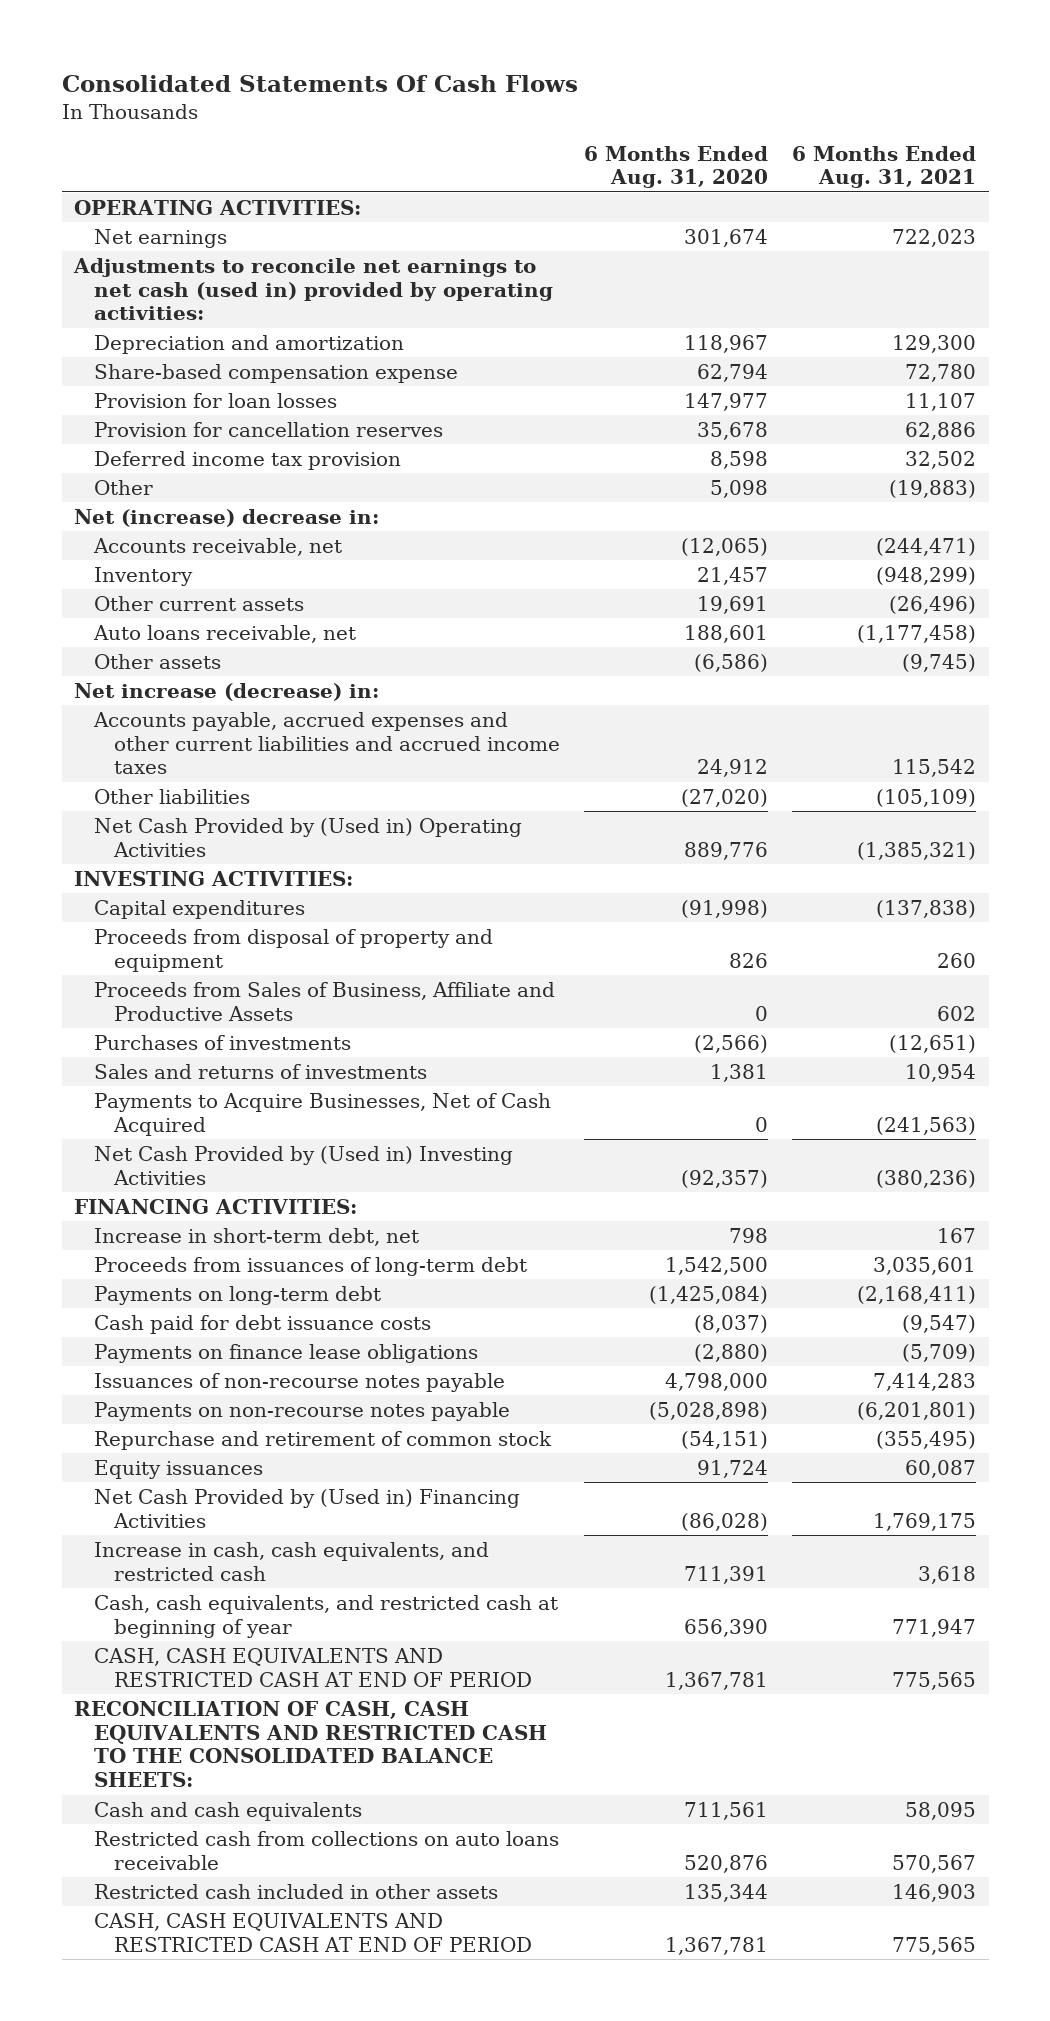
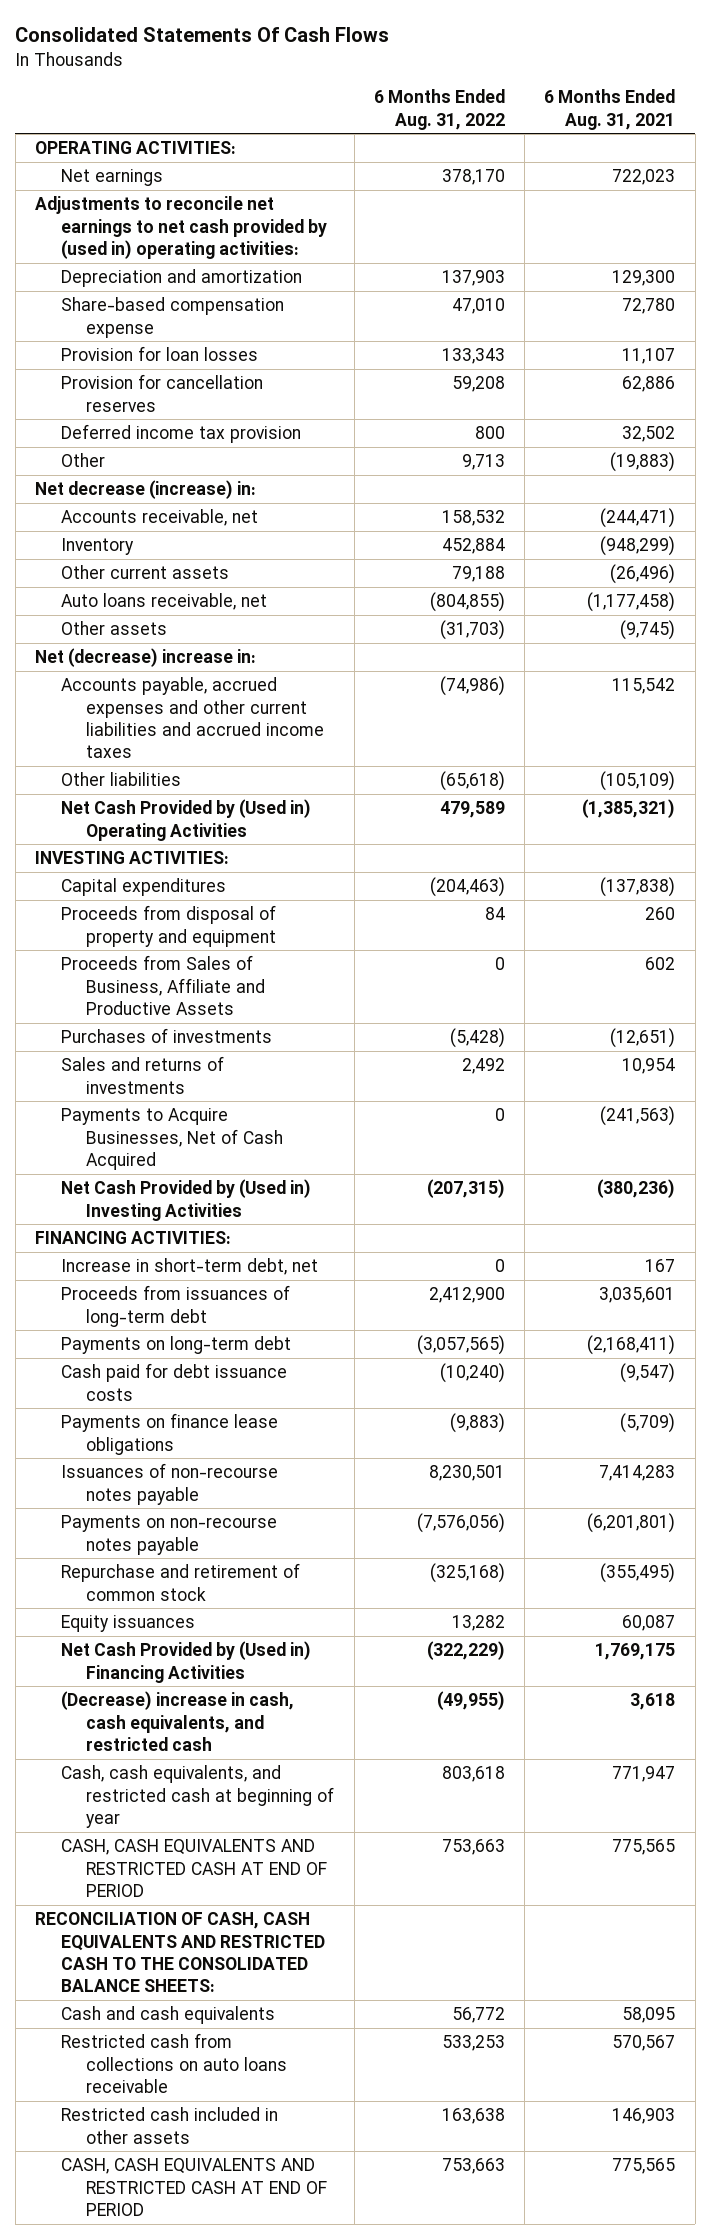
[584,145,769,189] 6 Months Ended Aug. 31, 2020 -> none
none -> [373,89,505,130] 6 Months Ended Aug. 31, 2022
[72,257,553,321] Adjustments to reconcile net earnings to net cash (used in) provided by operating activities: -> [35,196,327,259] Adjustments to reconcile net earnings to net cash provided by (used in) operating activities:
[73,508,379,527] Net (increase) decrease in: -> [35,480,257,500] Net decrease (increase) in:
[73,682,379,701] Net increase (decrease) in: -> [35,648,257,668] Net (decrease) increase in:
[93,1541,489,1581] Increase in cash, cash equivalents, and restricted cash -> [60,1691,294,1751] (Decrease) increase in cash, cash equivalents, and restricted cash

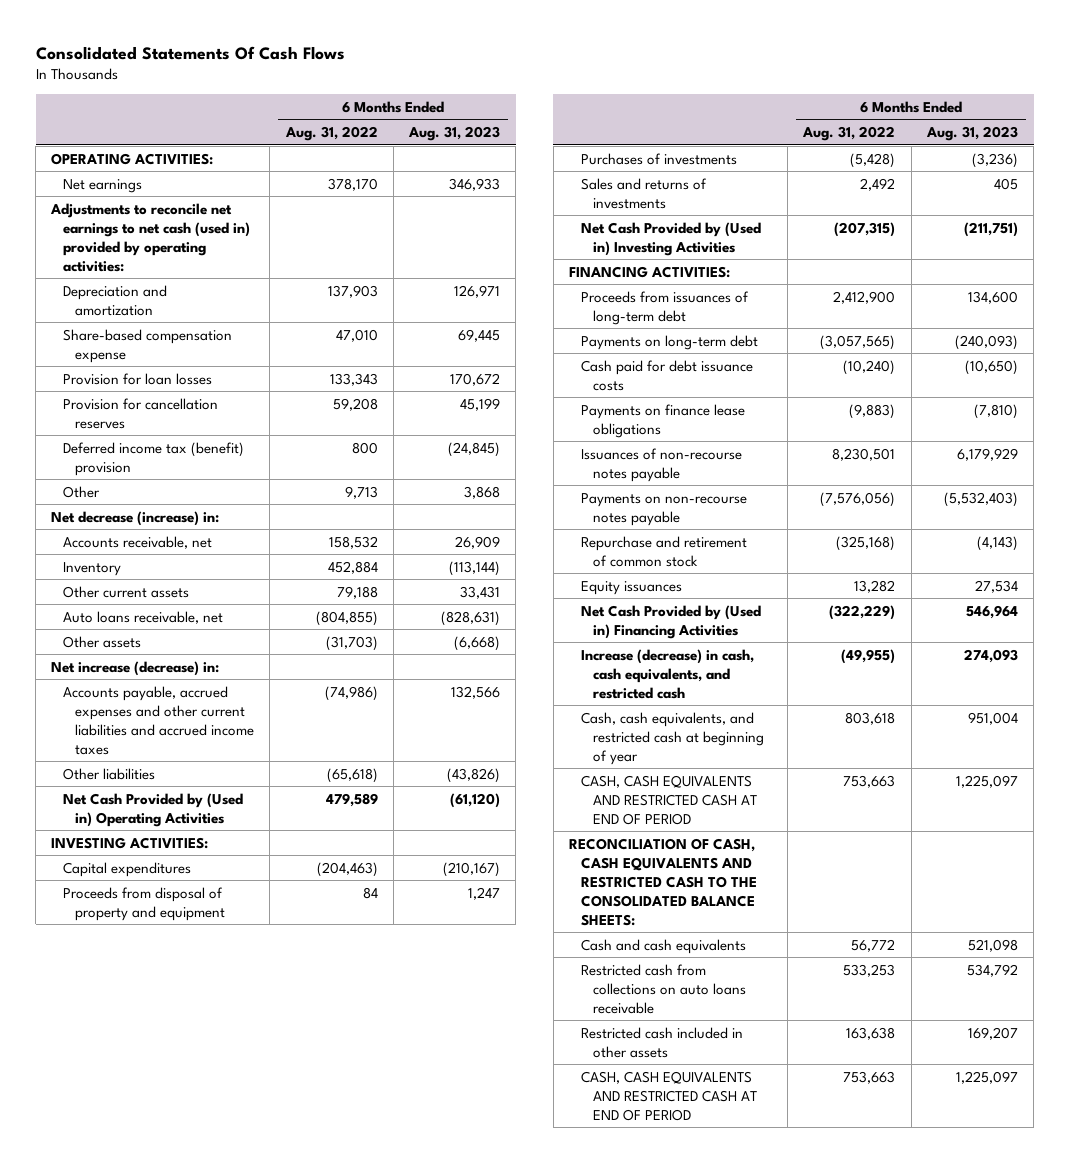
[544,89,676,130] 6 Months Ended Aug. 31, 2021 -> none
none -> [408,126,501,142] Aug. 31, 2023
[35,196,327,259] Adjustments to reconcile net earnings to net cash provided by (used in) operating activities: -> [50,202,251,272] Adjustments to reconcile net earnings to net cash (used in) provided by operating activities:
[60,424,301,444] Deferred income tax provision -> [63,441,245,476] Deferred income tax (benefit) provision
[35,648,257,668] Net (decrease) increase in: -> [51,660,220,676] Net increase (decrease) in:
[60,955,266,1015] Proceeds from Sales of Business, Affiliate and Productive Assets -> none
[60,1108,284,1170] Payments to Acquire Businesses, Net of Cash Acquired -> none
[60,1258,318,1276] Increase in short-term debt, net -> none
[60,1691,294,1751] (Decrease) increase in cash, cash equivalents, and restricted cash -> [581,648,755,699] Increase (decrease) in cash, cash equivalents, and restricted cash

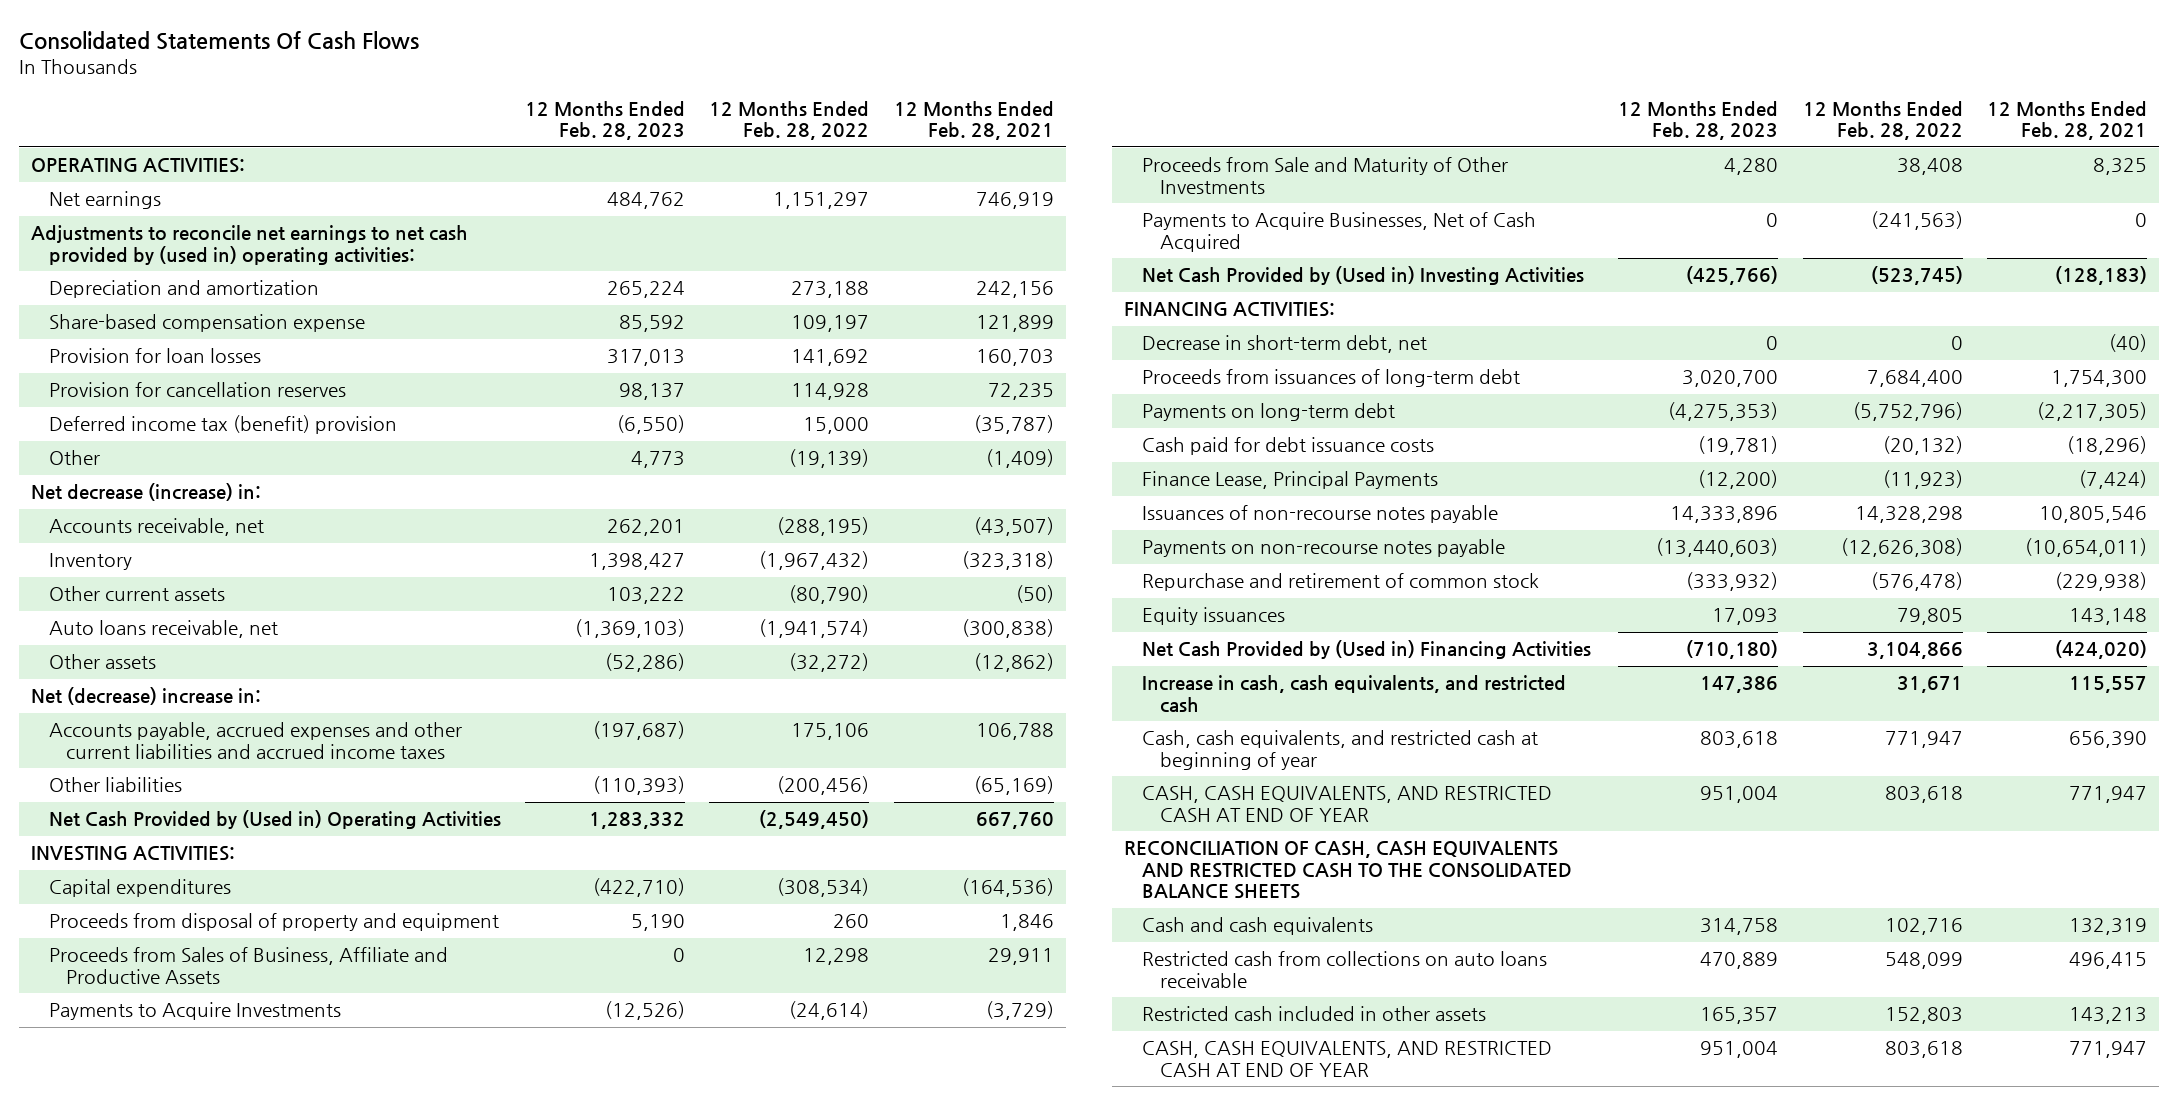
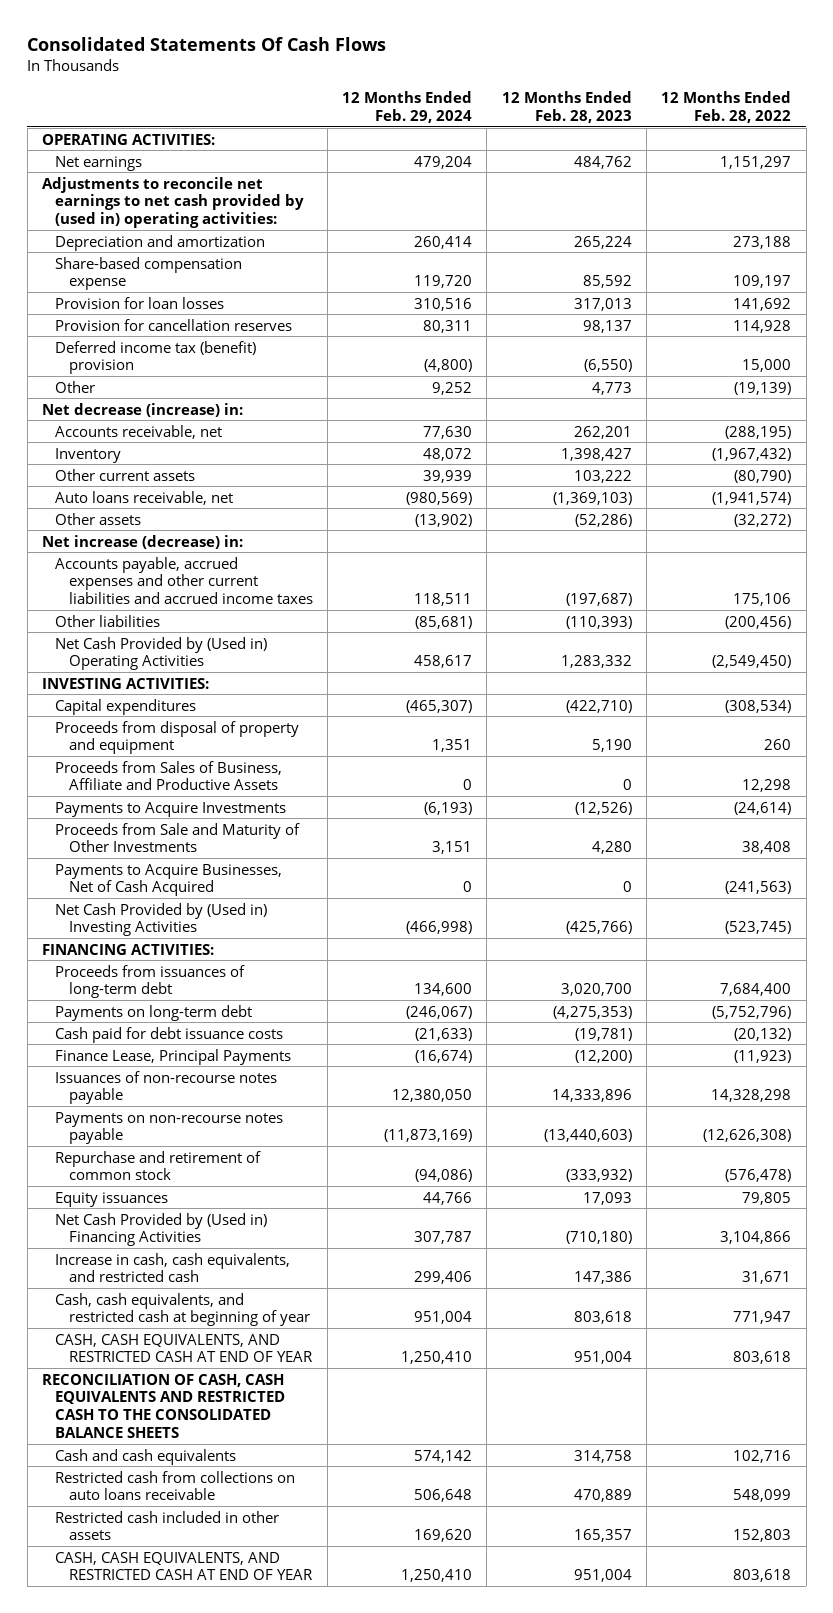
[893,100,1054,141] 12 Months Ended Feb. 28, 2021 -> none
none -> [342,90,473,123] 12 Months Ended Feb. 29, 2024
[31,687,262,706] Net (decrease) increase in: -> [41,534,243,549] Net increase (decrease) in:
[1141,335,1427,354] Decrease in short-term debt, net -> none

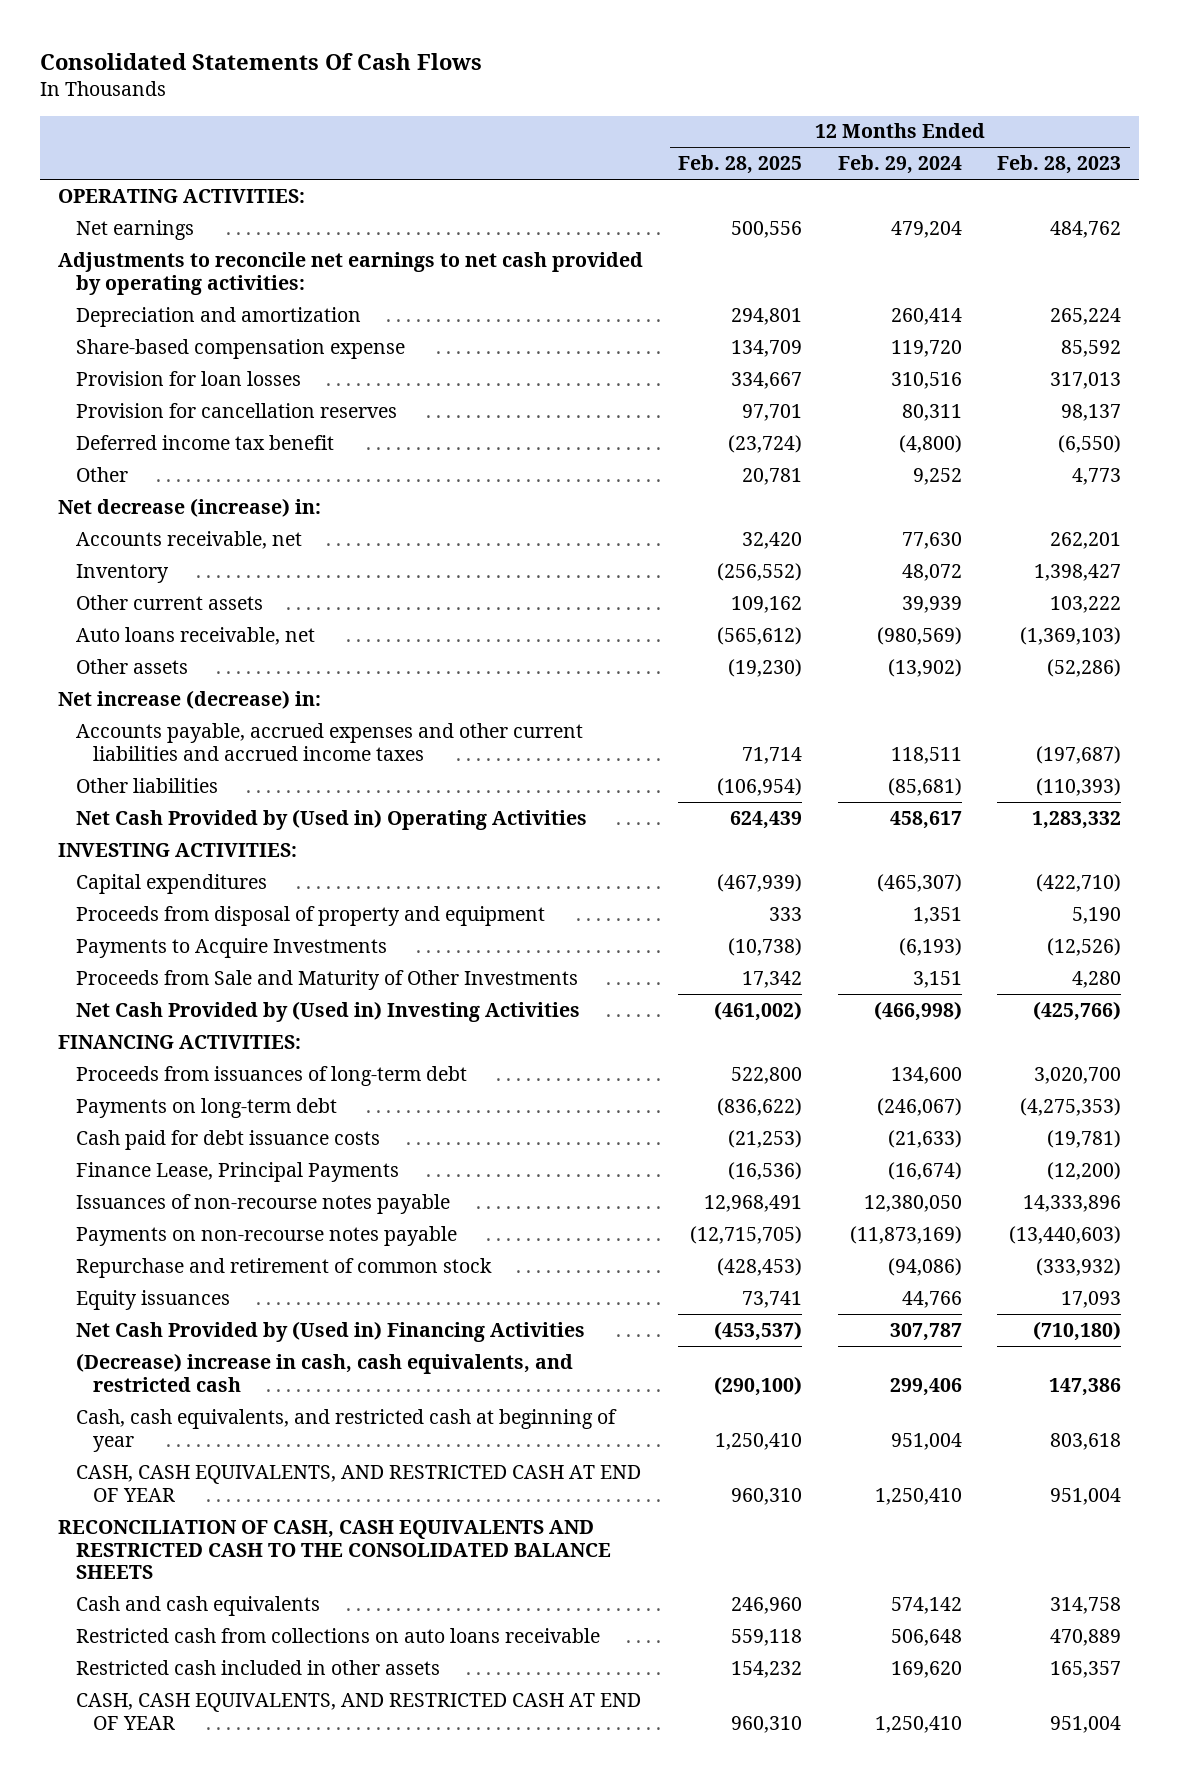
[661,90,792,123] 12 Months Ended Feb. 28, 2022 -> none
none -> [678,155,803,175] Feb. 28, 2025
[41,176,305,229] Adjustments to reconcile net earnings to net cash provided by (used in) operating activities: -> [58,251,644,295] Adjustments to reconcile net earnings to net cash provided by operating activities:
[55,340,257,375] Deferred income tax (benefit) provision -> [75,434,334,450] Deferred income tax benefit
[55,760,283,791] Proceeds from Sales of Business, Affiliate and Productive Assets -> none
[55,863,283,897] Payments to Acquire Businesses, Net of Cash Acquired -> none
[55,1252,291,1283] Increase in cash, cash equivalents, and restricted cash -> [75,1352,573,1392] (Decrease) increase in cash, cash equivalents, and restricted cash

